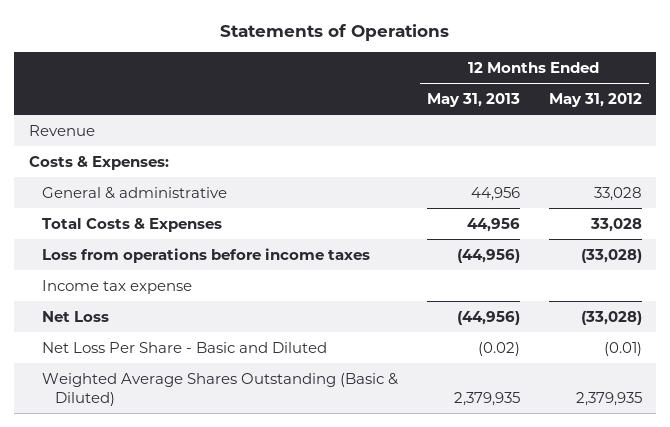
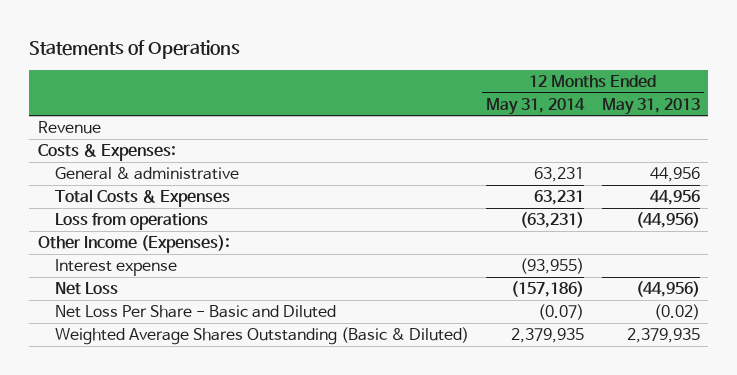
[548,92,642,107] May 31, 2012 -> none
none -> [486,97,586,115] May 31, 2014
[41,279,192,294] Income tax expense -> none
[41,247,370,263] Loss from operations before income taxes -> [54,213,208,231] Loss from operations
none -> [37,235,230,254] Other Income (Expenses):
none -> [54,259,177,277] Interest expense

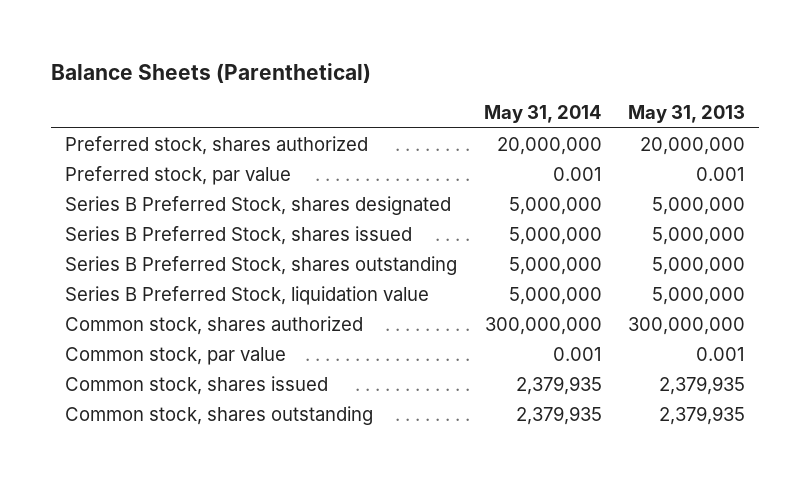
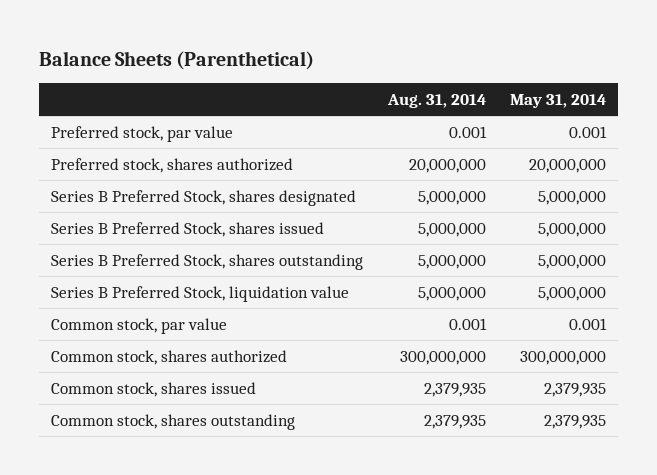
[628,105,746,124] May 31, 2013 -> none
none -> [386,93,486,108] Aug. 31, 2014
[64,135,368,155] Preferred stock, shares authorized -> [51,158,294,174] Preferred stock, shares authorized
[64,315,363,335] Common stock, shares authorized -> [51,350,288,366] Common stock, shares authorized

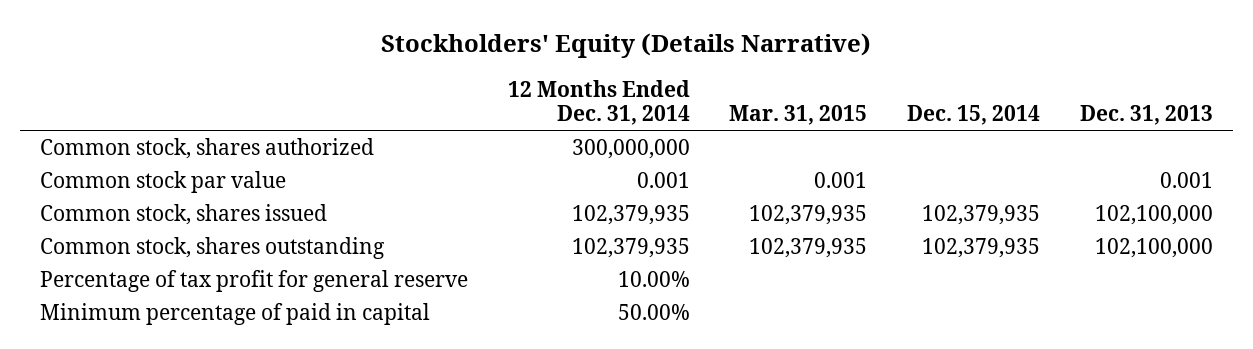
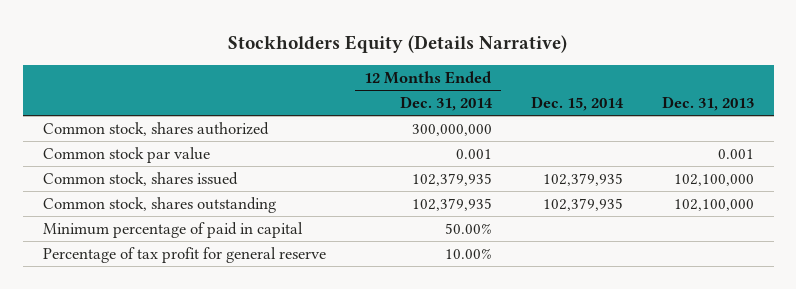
[381,33,872,59] Stockholders' Equity (Details Narrative) -> [228,34,568,53] Stockholders Equity (Details Narrative)
[729,105,868,126] Mar. 31, 2015 -> none
[39,270,468,293] Percentage of tax profit for general reserve -> [42,246,326,263] Percentage of tax profit for general reserve

